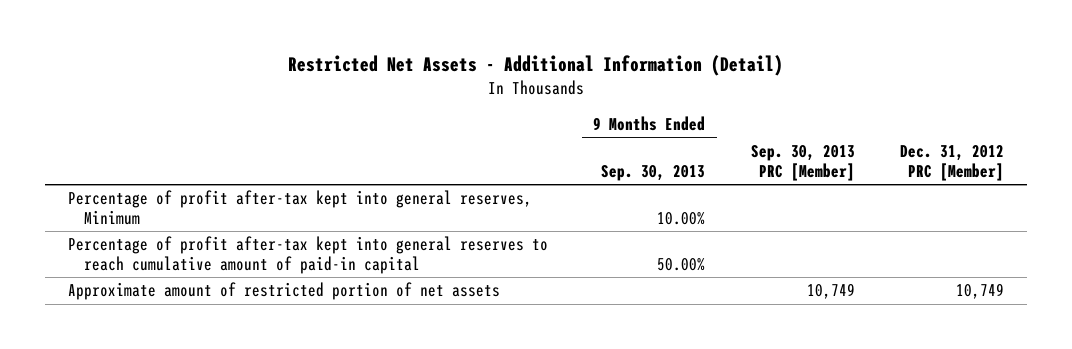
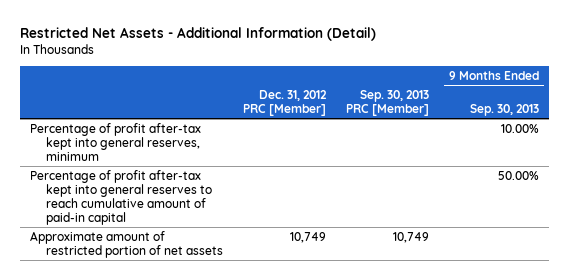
[67,190,532,225] Percentage of profit after-tax kept into general reserves, Minimum -> [29,122,201,162] Percentage of profit after-tax kept into general reserves, minimum

